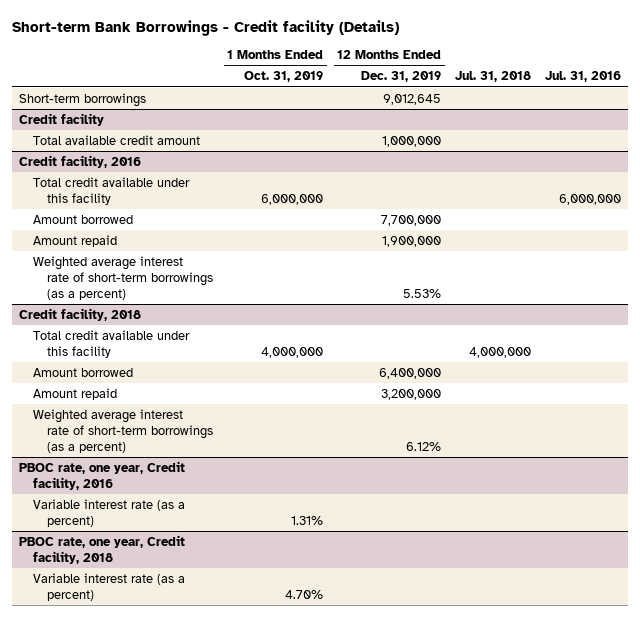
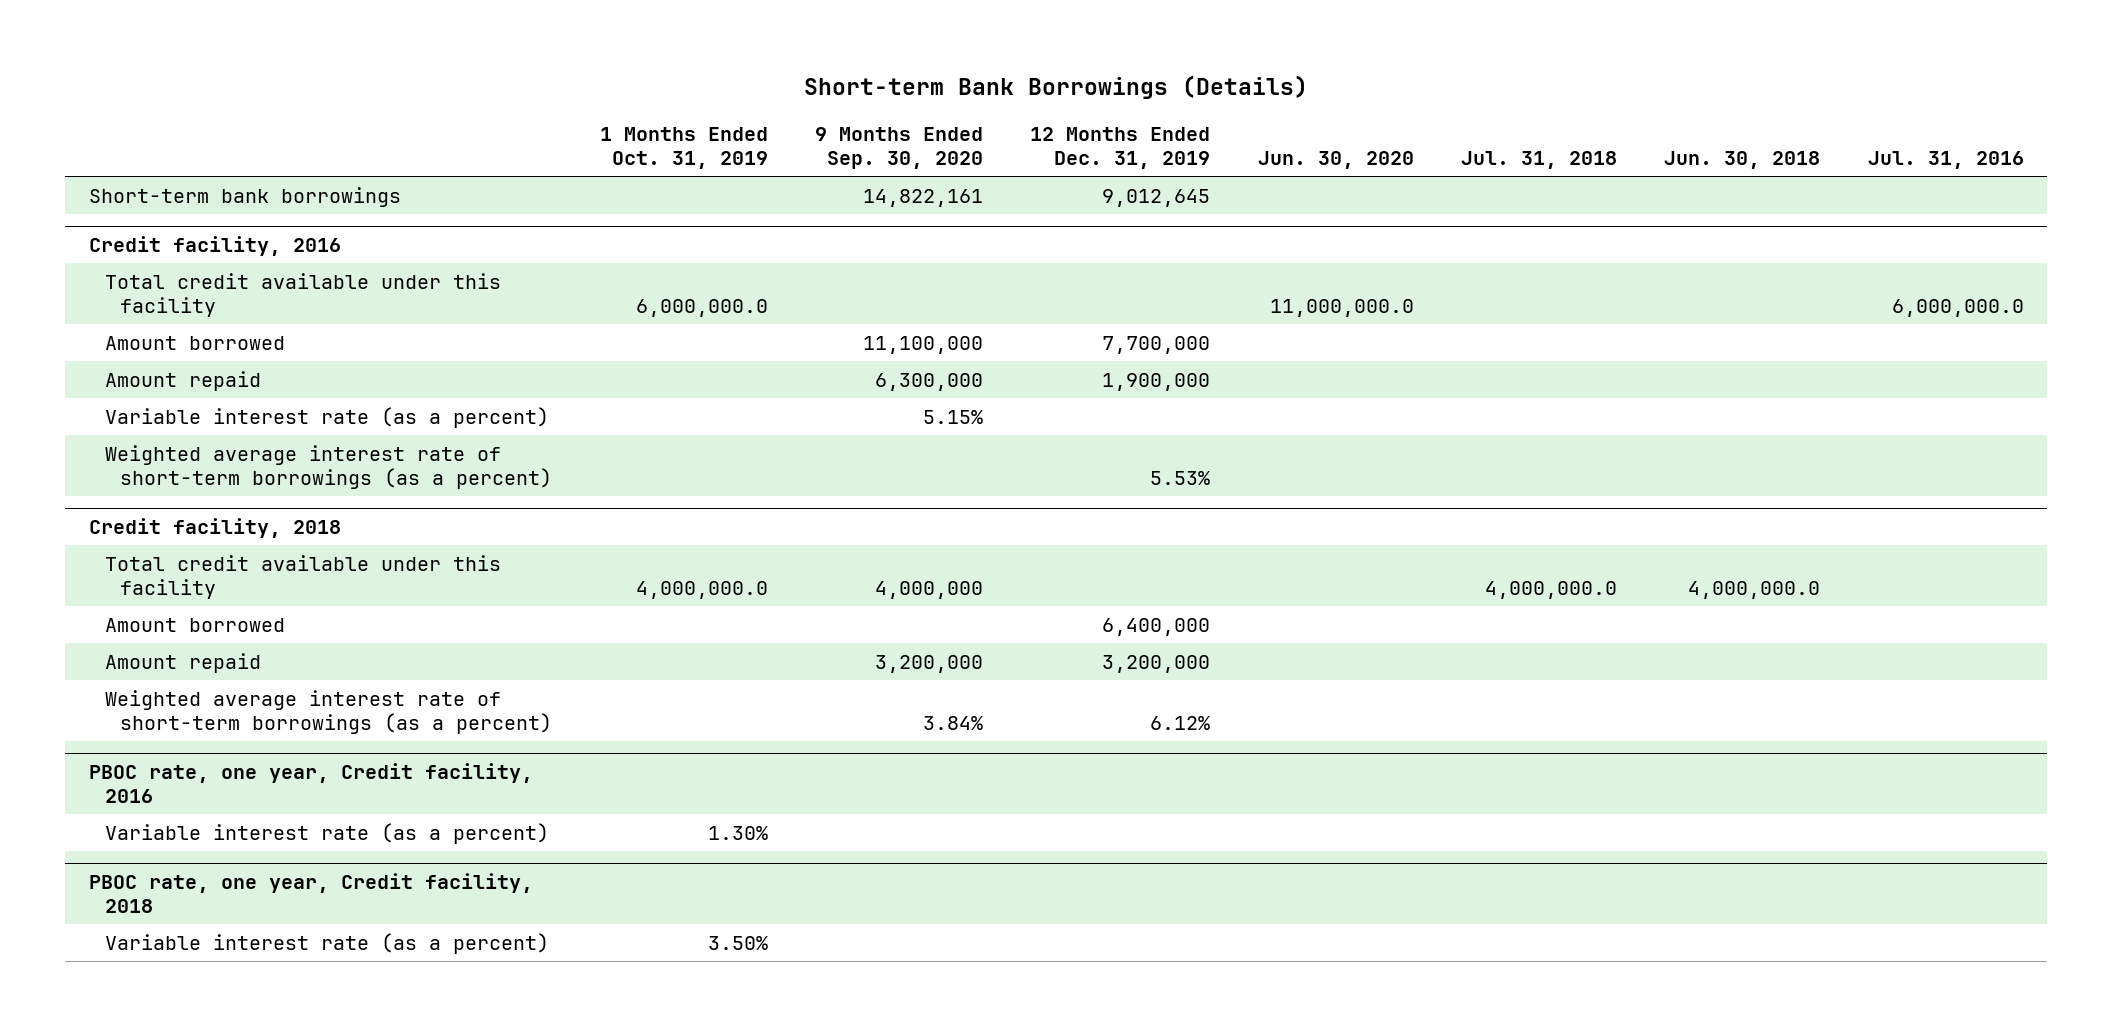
[12,19,400,36] Short-term Bank Borrowings - Credit facility (Details) -> [804,75,1309,100] Short-term Bank Borrowings (Details)
none -> [815,126,984,169] 9 Months Ended Sep. 30, 2020
none -> [1257,150,1414,169] Jun. 30, 2020
none -> [1664,150,1821,169] Jun. 30, 2018
[19,112,105,126] Credit facility -> none
[33,134,201,145] Total available credit amount -> none
[19,92,147,107] Short-term borrowings -> [88,186,401,207] Short-term bank borrowings
[261,193,324,205] 6,000,000 -> [635,298,768,317] 6,000,000.0
[559,193,622,205] 6,000,000 -> [1891,298,2024,317] 6,000,000.0
none -> [104,406,549,428] Variable interest rate (as a percent)
[261,346,324,358] 4,000,000 -> [635,580,768,599] 4,000,000.0
[469,346,532,358] 4,000,000 -> [1484,580,1617,599] 4,000,000.0
[291,515,324,525] 1.31% -> [707,825,768,840] 1.30%
[285,589,324,599] 4.70% -> [707,935,768,950] 3.50%

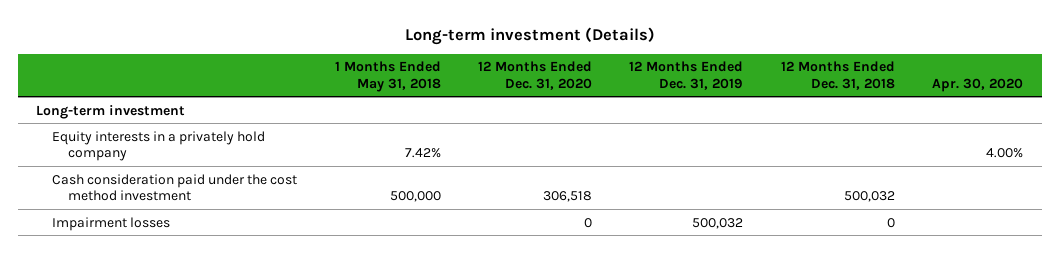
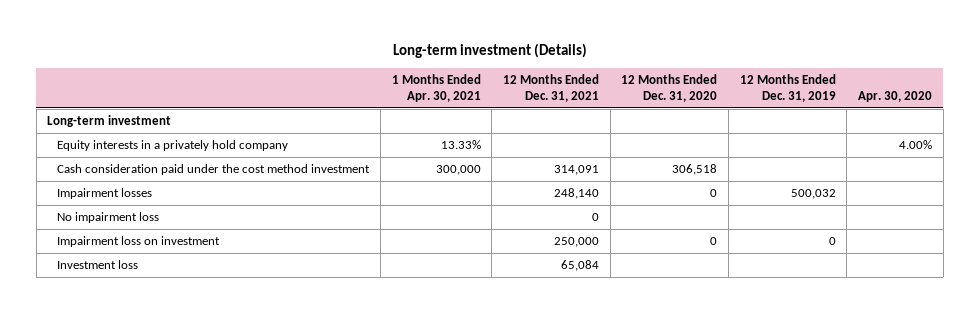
[334,61,441,92] 1 Months Ended May 31, 2018 -> none
[780,61,895,90] 12 Months Ended Dec. 31, 2018 -> none
none -> [391,74,481,102] 1 Months Ended Apr. 30, 2021
none -> [502,74,599,102] 12 Months Ended Dec. 31, 2021
none -> [57,212,160,224] No impairment loss
none -> [57,236,221,248] Impairment loss on investment
none -> [57,260,139,270] Investment loss

